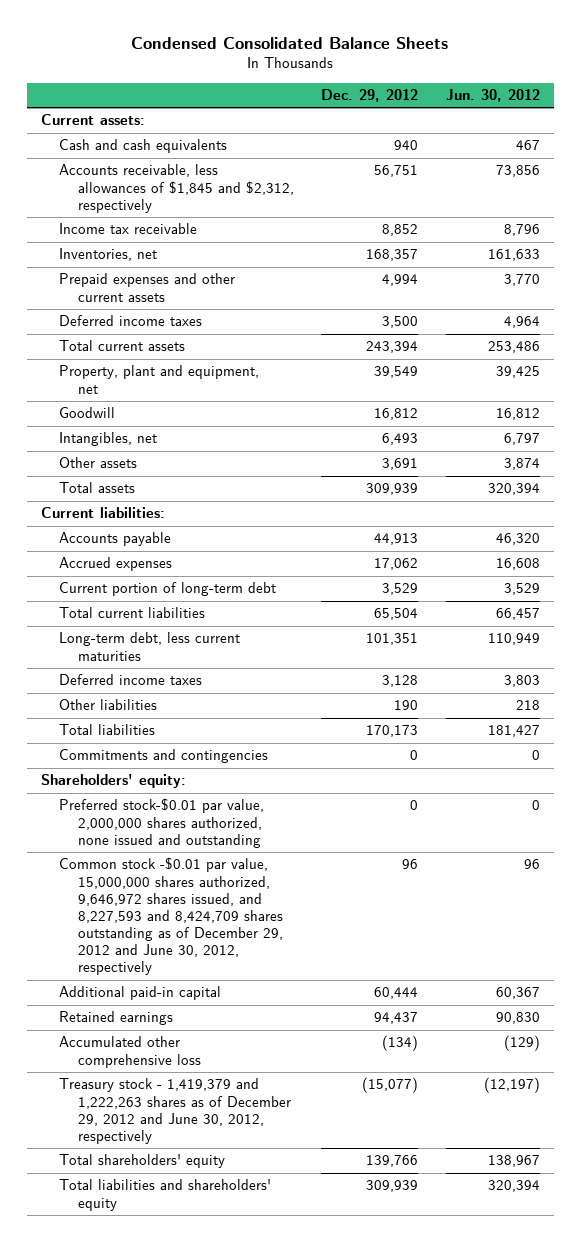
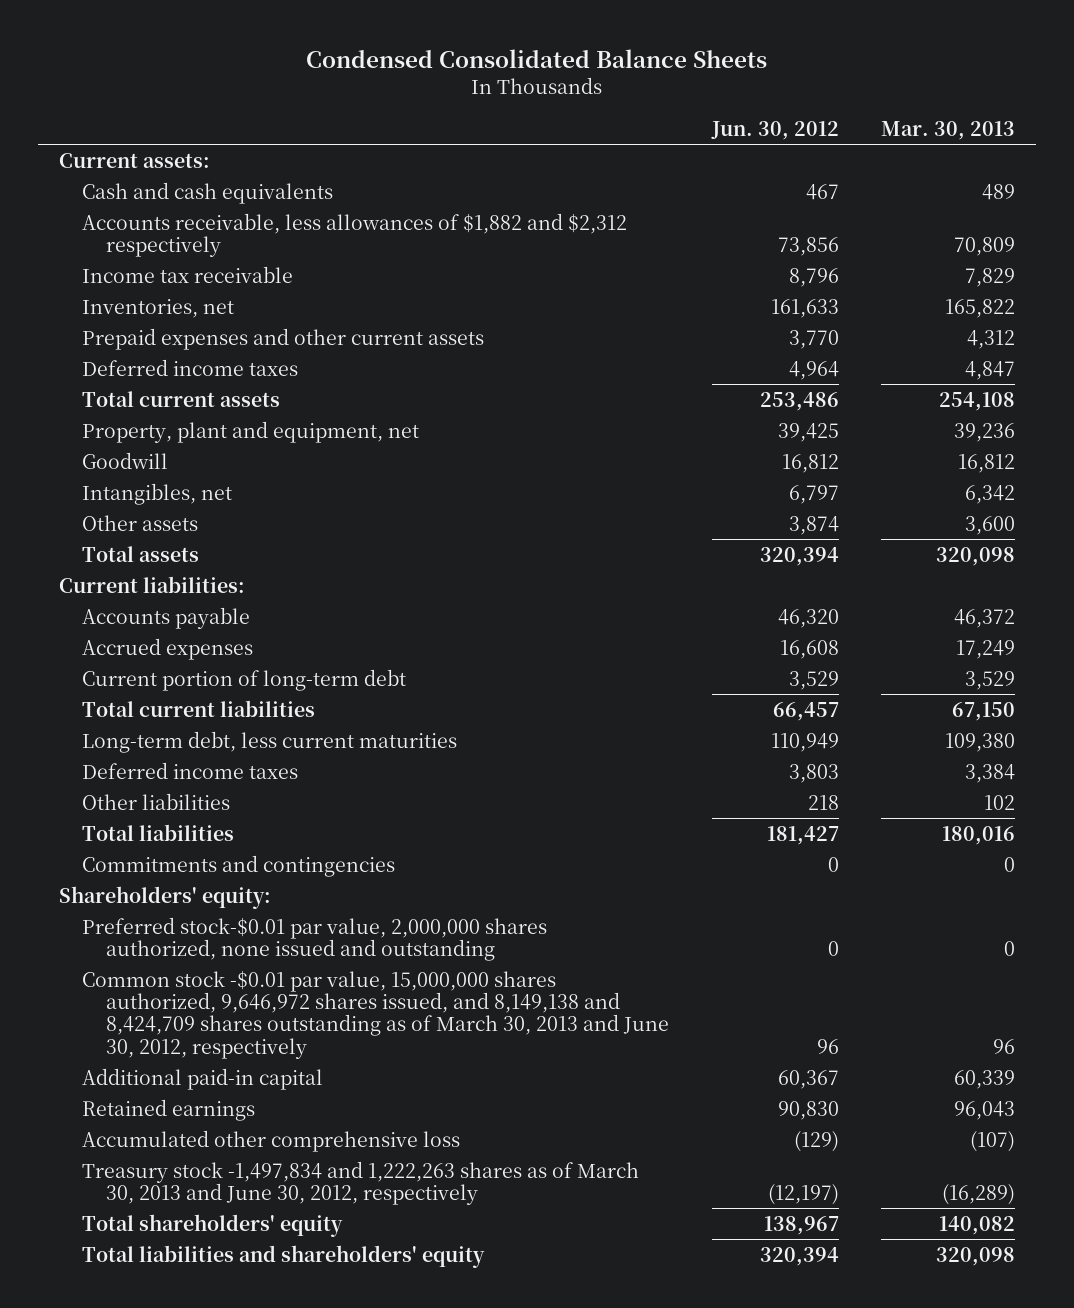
[321,88,419,102] Dec. 29, 2012 -> none
none -> [881,121,1016,141] Mar. 30, 2013
[59,164,294,213] Accounts receivable, less allowances of $1,845 and $2,312, respectively -> [82,212,628,258] Accounts receivable, less allowances of $1,882 and $2,312 respectively
[59,857,283,976] Common stock -$0.01 par value, 15,000,000 shares authorized, 9,646,972 shares issued, and 8,227,593 and 8,424,709 shares outstanding as of December 29, 2012 and June 30, 2012, respectively -> [82,970,670,1059] Common stock -$0.01 par value, 15,000,000 shares authorized, 9,646,972 shares issued, and 8,149,138 and 8,424,709 shares outstanding as of March 30, 2013 and June 30, 2012, respectively
[59,1078,291,1144] Treasury stock - 1,419,379 and 1,222,263 shares as of December 29, 2012 and June 30, 2012, respectively -> [82,1160,640,1206] Treasury stock -1,497,834 and 1,222,263 shares as of March 30, 2013 and June 30, 2012, respectively

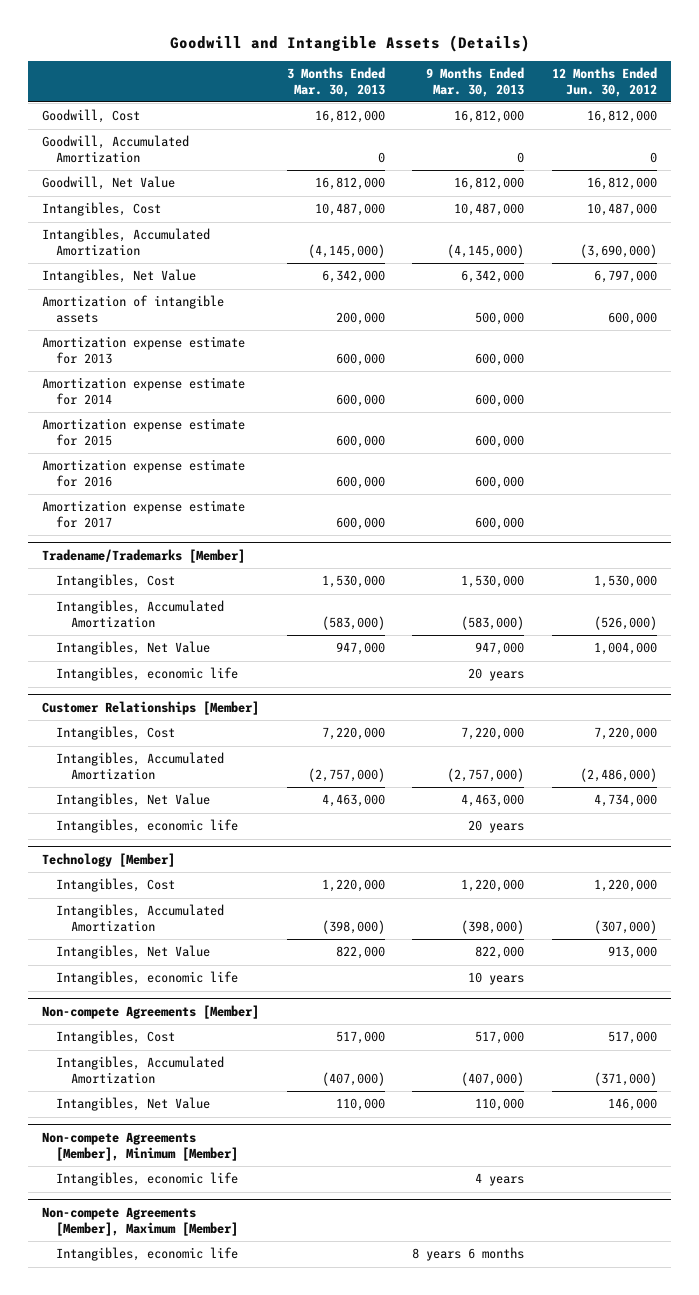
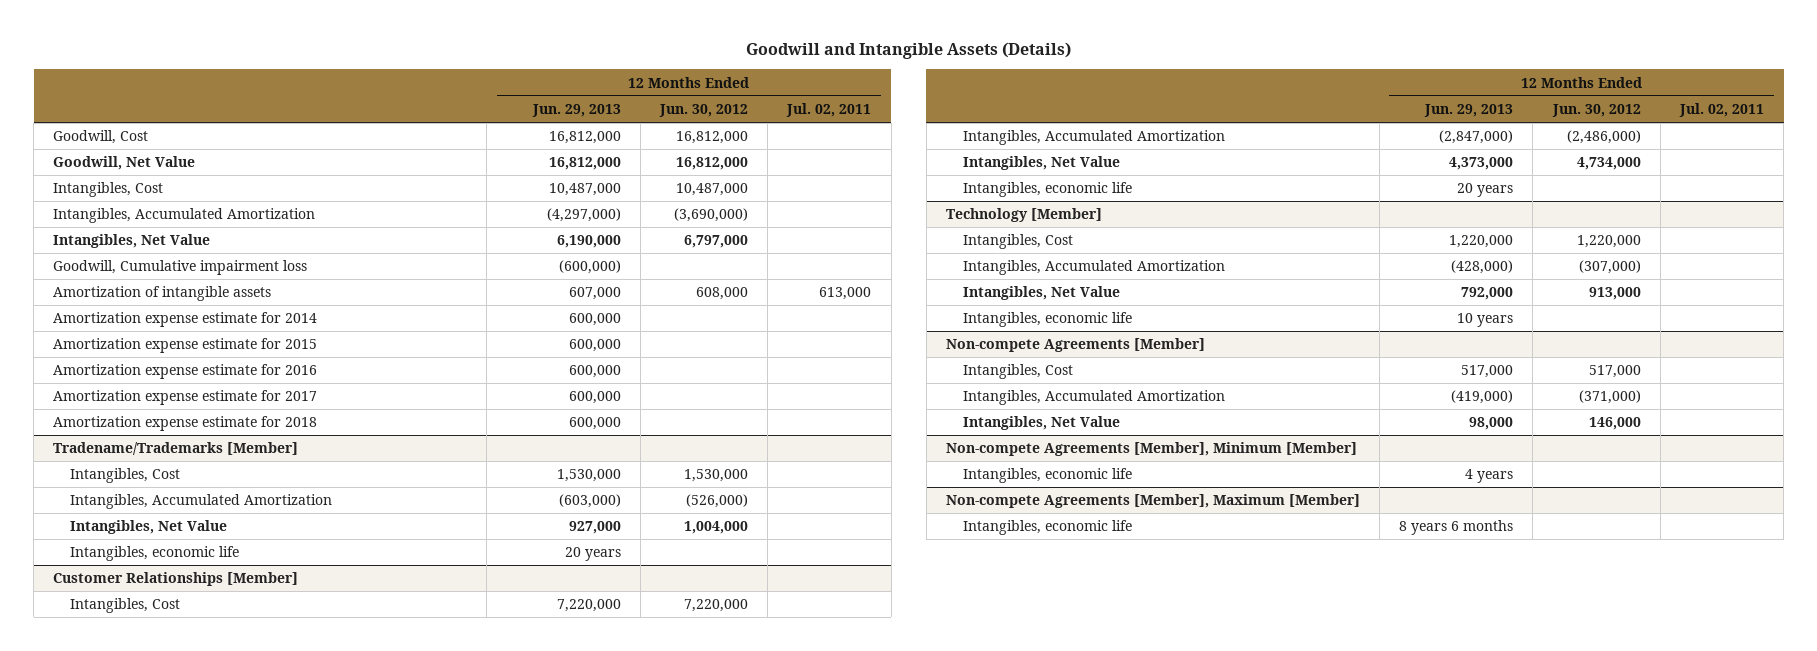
[286,67,385,97] 3 Months Ended Mar. 30, 2013 -> none
[426,67,525,97] 9 Months Ended Mar. 30, 2013 -> none
none -> [531,104,621,118] Jun. 29, 2013
none -> [786,103,872,118] Jul. 02, 2011
[41,135,189,163] Goodwill, Accumulated Amortization -> none
[41,336,245,364] Amortization expense estimate for 2013 -> none
none -> [53,260,308,276] Goodwill, Cumulative impairment loss
[608,311,658,325] 600,000 -> [695,287,748,301] 608,000
none -> [53,416,318,432] Amortization expense estimate for 2018

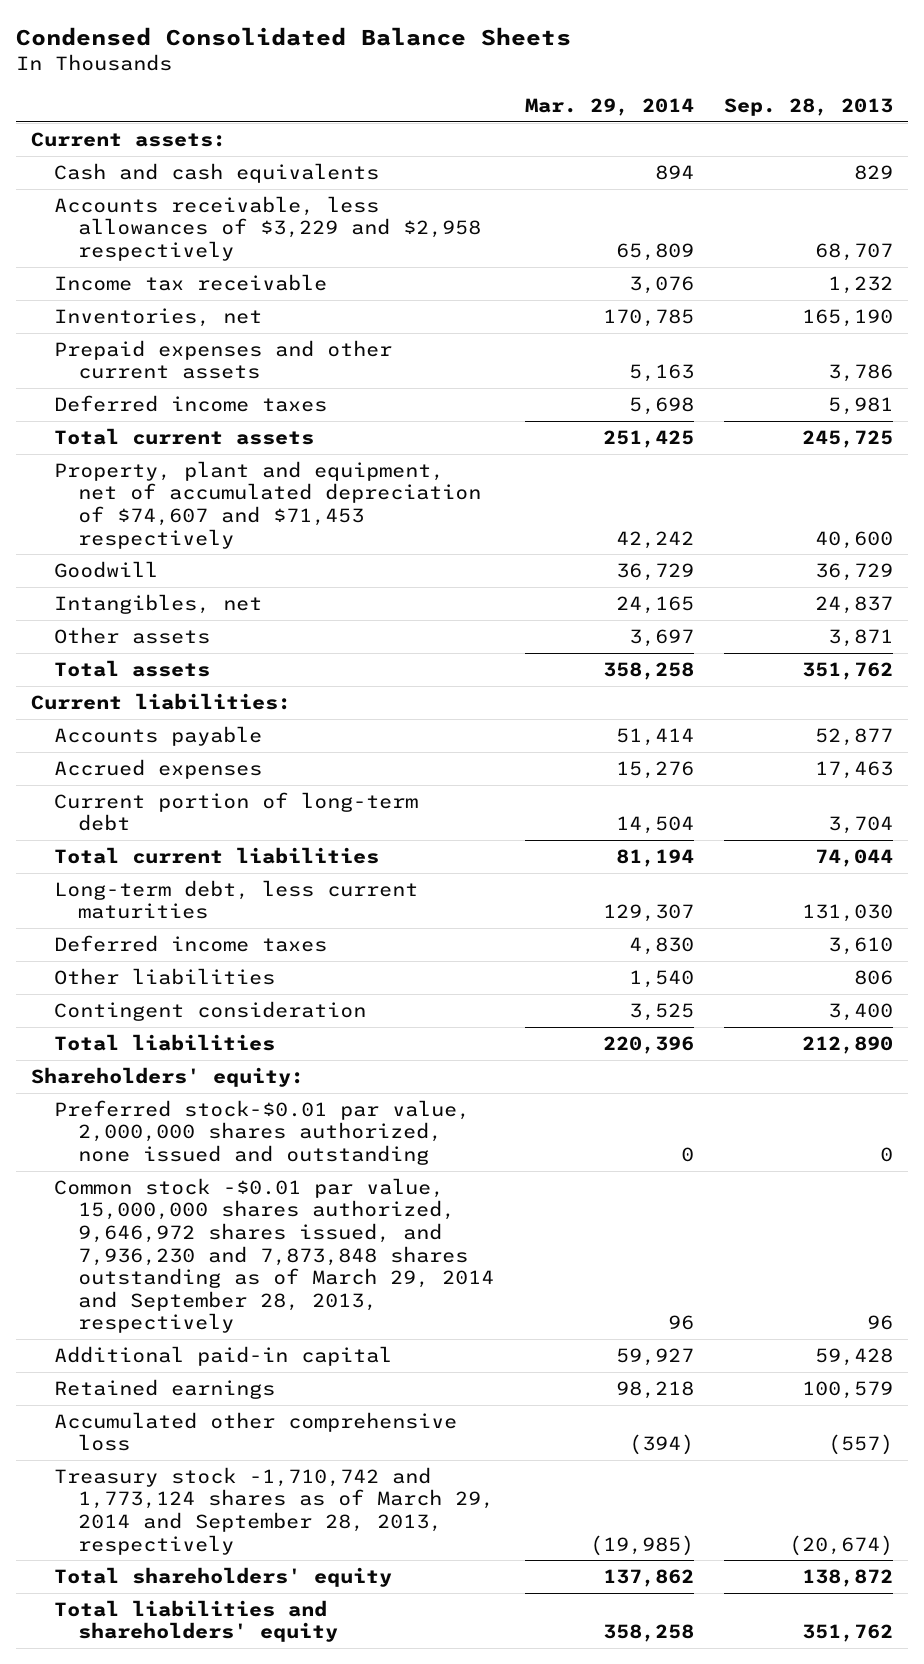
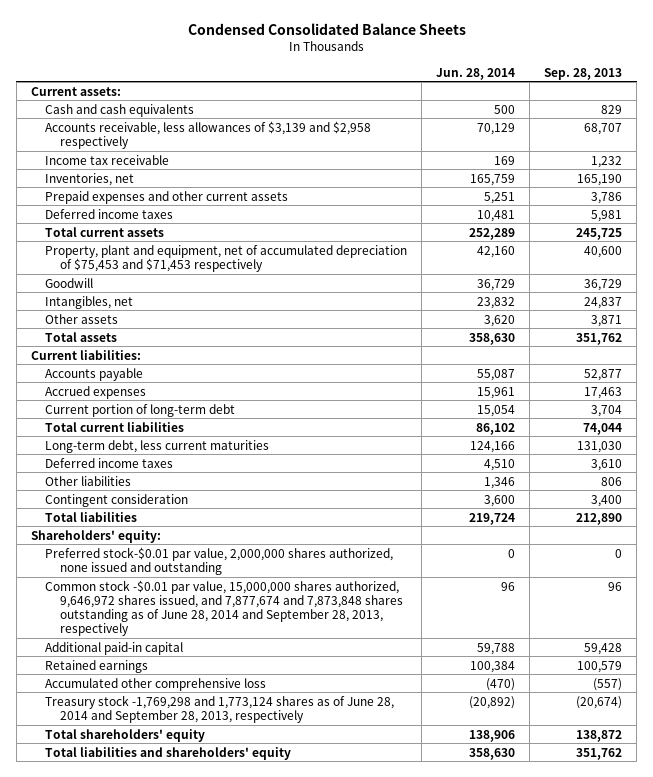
[524,98,694,117] Mar. 29, 2014 -> none
none -> [436,67,516,80] Jun. 28, 2014
[54,195,482,262] Accounts receivable, less allowances of $3,229 and $2,958 respectively -> [45,120,372,149] Accounts receivable, less allowances of $3,139 and $2,958 respectively
[54,460,482,549] Property, plant and equipment, net of accumulated depreciation of $74,607 and $71,453 respectively -> [45,244,408,272] Property, plant and equipment, net of accumulated depreciation of $75,453 and $71,453 respectively
[54,1177,495,1334] Common stock -$0.01 par value, 15,000,000 shares authorized, 9,646,972 shares issued, and 7,936,230 and 7,873,848 shares outstanding as of March 29, 2014 and September 28, 2013, respectively -> [45,579,403,637] Common stock -$0.01 par value, 15,000,000 shares authorized, 9,646,972 shares issued, and 7,877,674 and 7,873,848 shares outstanding as of June 28, 2014 and September 28, 2013, respectively
[54,1466,495,1555] Treasury stock -1,710,742 and 1,773,124 shares as of March 29, 2014 and September 28, 2013, respectively -> [45,694,395,723] Treasury stock -1,769,298 and 1,773,124 shares as of June 28, 2014 and September 28, 2013, respectively

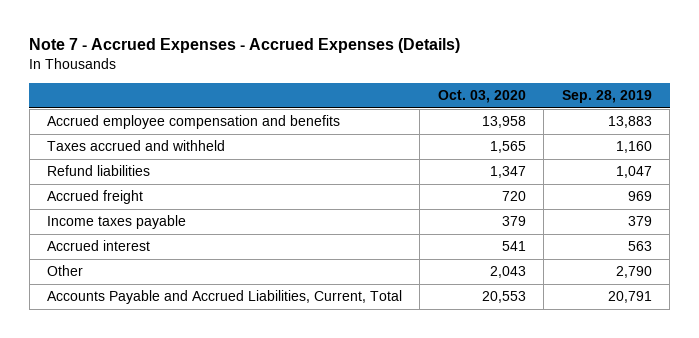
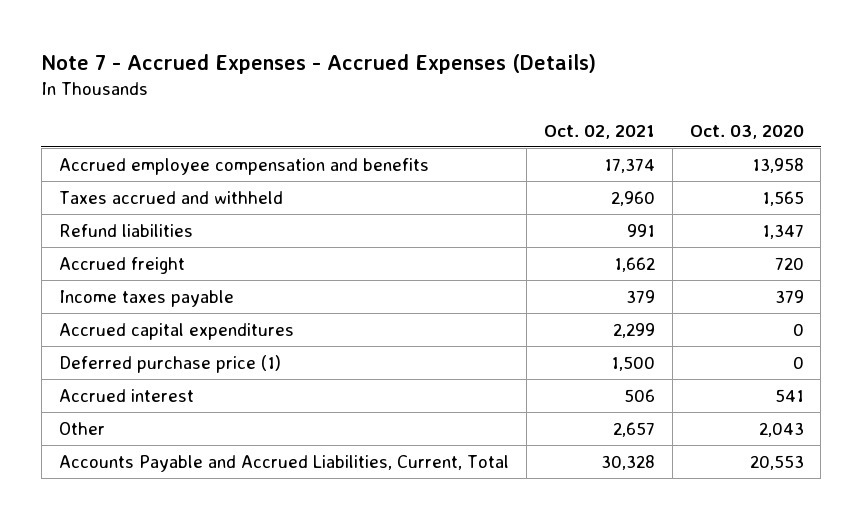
[561,90,652,104] Sep. 28, 2019 -> none
none -> [543,124,655,139] Oct. 02, 2021
none -> [58,322,294,340] Accrued capital expenditures
none -> [58,354,281,373] Deferred purchase price (1)

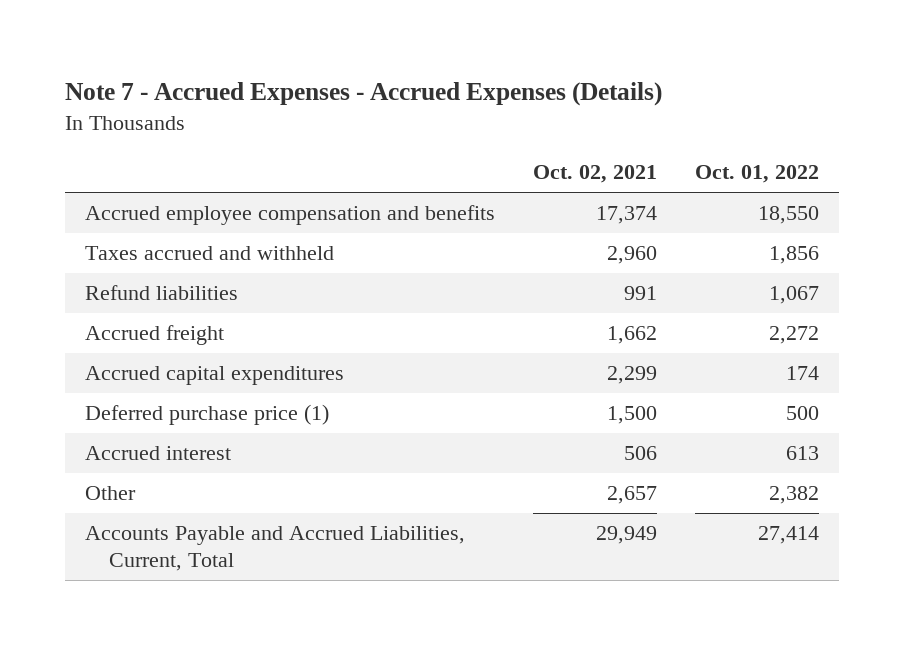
[689,124,804,139] Oct. 03, 2020 -> none
none -> [695,165,820,184] Oct. 01, 2022
[58,289,234,307] Income taxes payable -> none
[600,454,655,470] 30,328 -> [595,526,657,545] 29,949

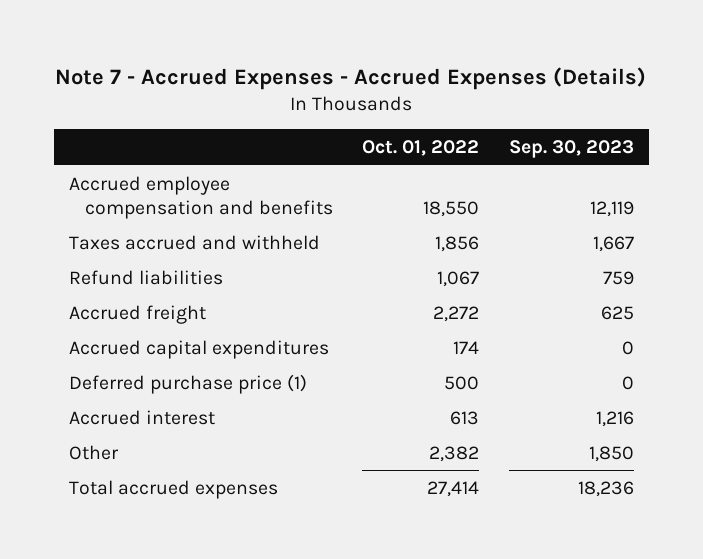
[532,165,657,184] Oct. 02, 2021 -> none
none -> [508,140,634,159] Sep. 30, 2023
[84,526,465,572] Accounts Payable and Accrued Liabilities, Current, Total -> [68,479,278,499] Total accrued expenses

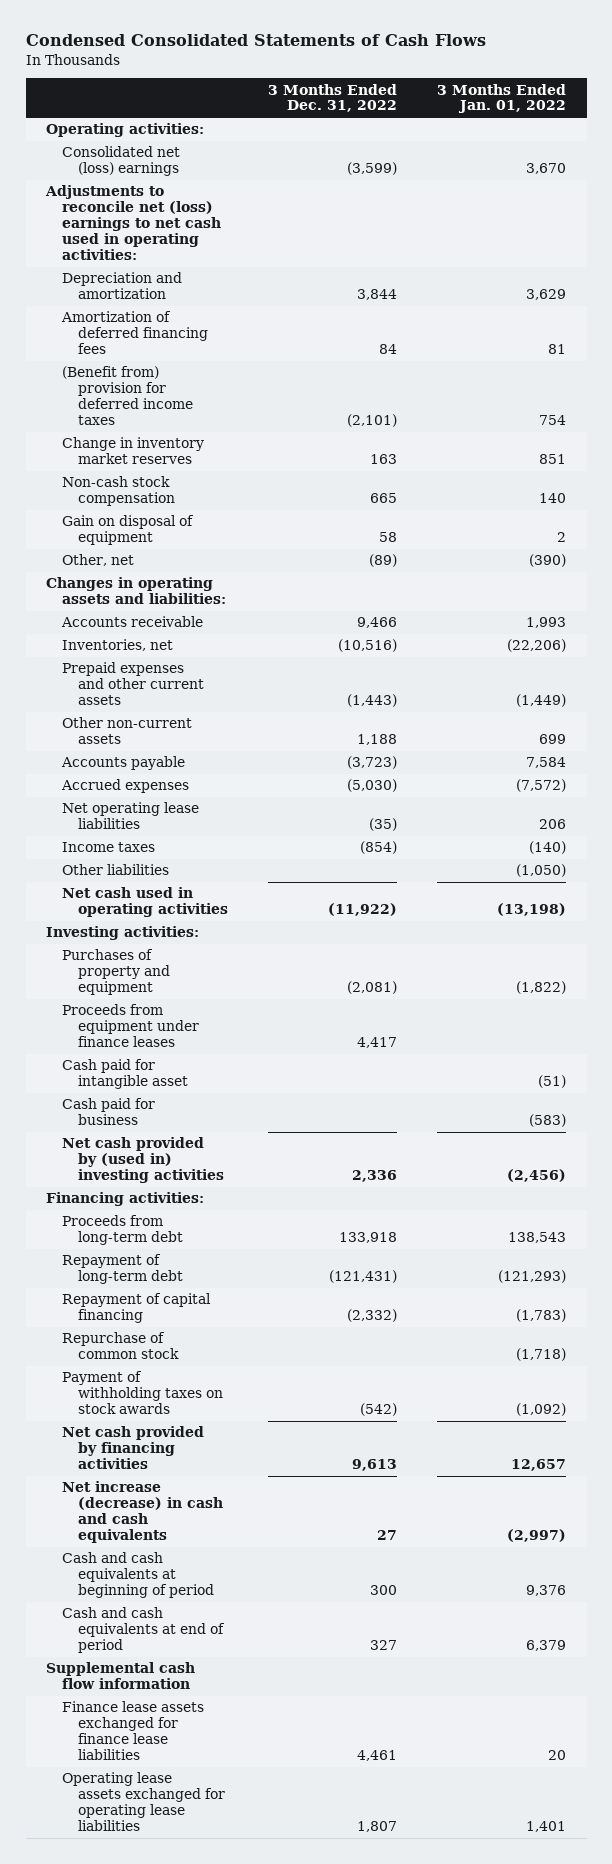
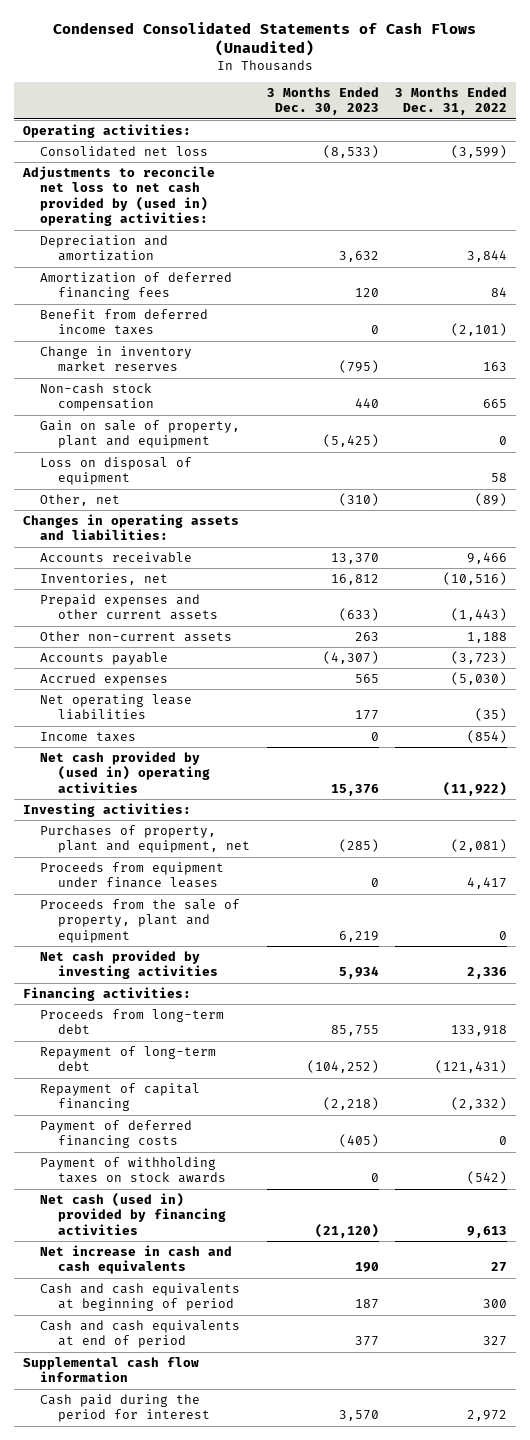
[25,34,486,47] Condensed Consolidated Statements of Cash Flows -> [52,21,476,56] Condensed Consolidated Statements of Cash Flows (Unaudited)
[437,83,567,114] 3 Months Ended Jan. 01, 2022 -> none
none -> [266,86,379,116] 3 Months Ended Dec. 30, 2023
[61,146,180,177] Consolidated net (loss) earnings -> [40,145,209,157] Consolidated net loss
[44,185,221,261] Adjustments to reconcile net (loss) earnings to net cash used in operating activities: -> [21,165,215,227] Adjustments to reconcile net loss to net cash provided by (used in) operating activities:
[61,366,194,426] (Benefit from) provision for deferred income taxes -> [40,308,209,336] Benefit from deferred income taxes
[61,515,194,546] Gain on disposal of equipment -> [40,419,241,449] Gain on sale of property, plant and equipment
[379,532,398,543] 58 -> [499,436,508,446] 0
none -> [40,456,193,486] Loss on disposal of equipment
[61,864,169,876] Other liabilities -> none
[61,887,229,918] Net cash used in operating activities -> [40,750,211,793] Net cash provided by (used in) operating activities
[61,949,171,996] Purchases of property and equipment -> [40,824,251,854] Purchases of property, plant and equipment, net
[61,1059,189,1090] Cash paid for intangible asset -> none
[61,1098,155,1126] Cash paid for business -> none
none -> [40,898,241,943] Proceeds from the sale of property, plant and equipment
[61,1137,225,1184] Net cash provided by (used in) investing activities -> [40,949,219,980] Net cash provided by investing activities
[61,1332,180,1360] Repurchase of common stock -> none
none -> [40,1119,193,1149] Payment of deferred financing costs
[61,1426,204,1470] Net cash provided by financing activities -> [40,1192,227,1235] Net cash (used in) provided by financing activities
[61,1481,224,1544] Net increase (decrease) in cash and cash equivalents -> [40,1244,233,1275] Net increase in cash and cash equivalents
[61,1701,204,1761] Finance lease assets exchanged for finance lease liabilities -> none
[61,1772,226,1832] Operating lease assets exchanged for operating lease liabilities -> none
none -> [40,1393,211,1423] Cash paid during the period for interest

